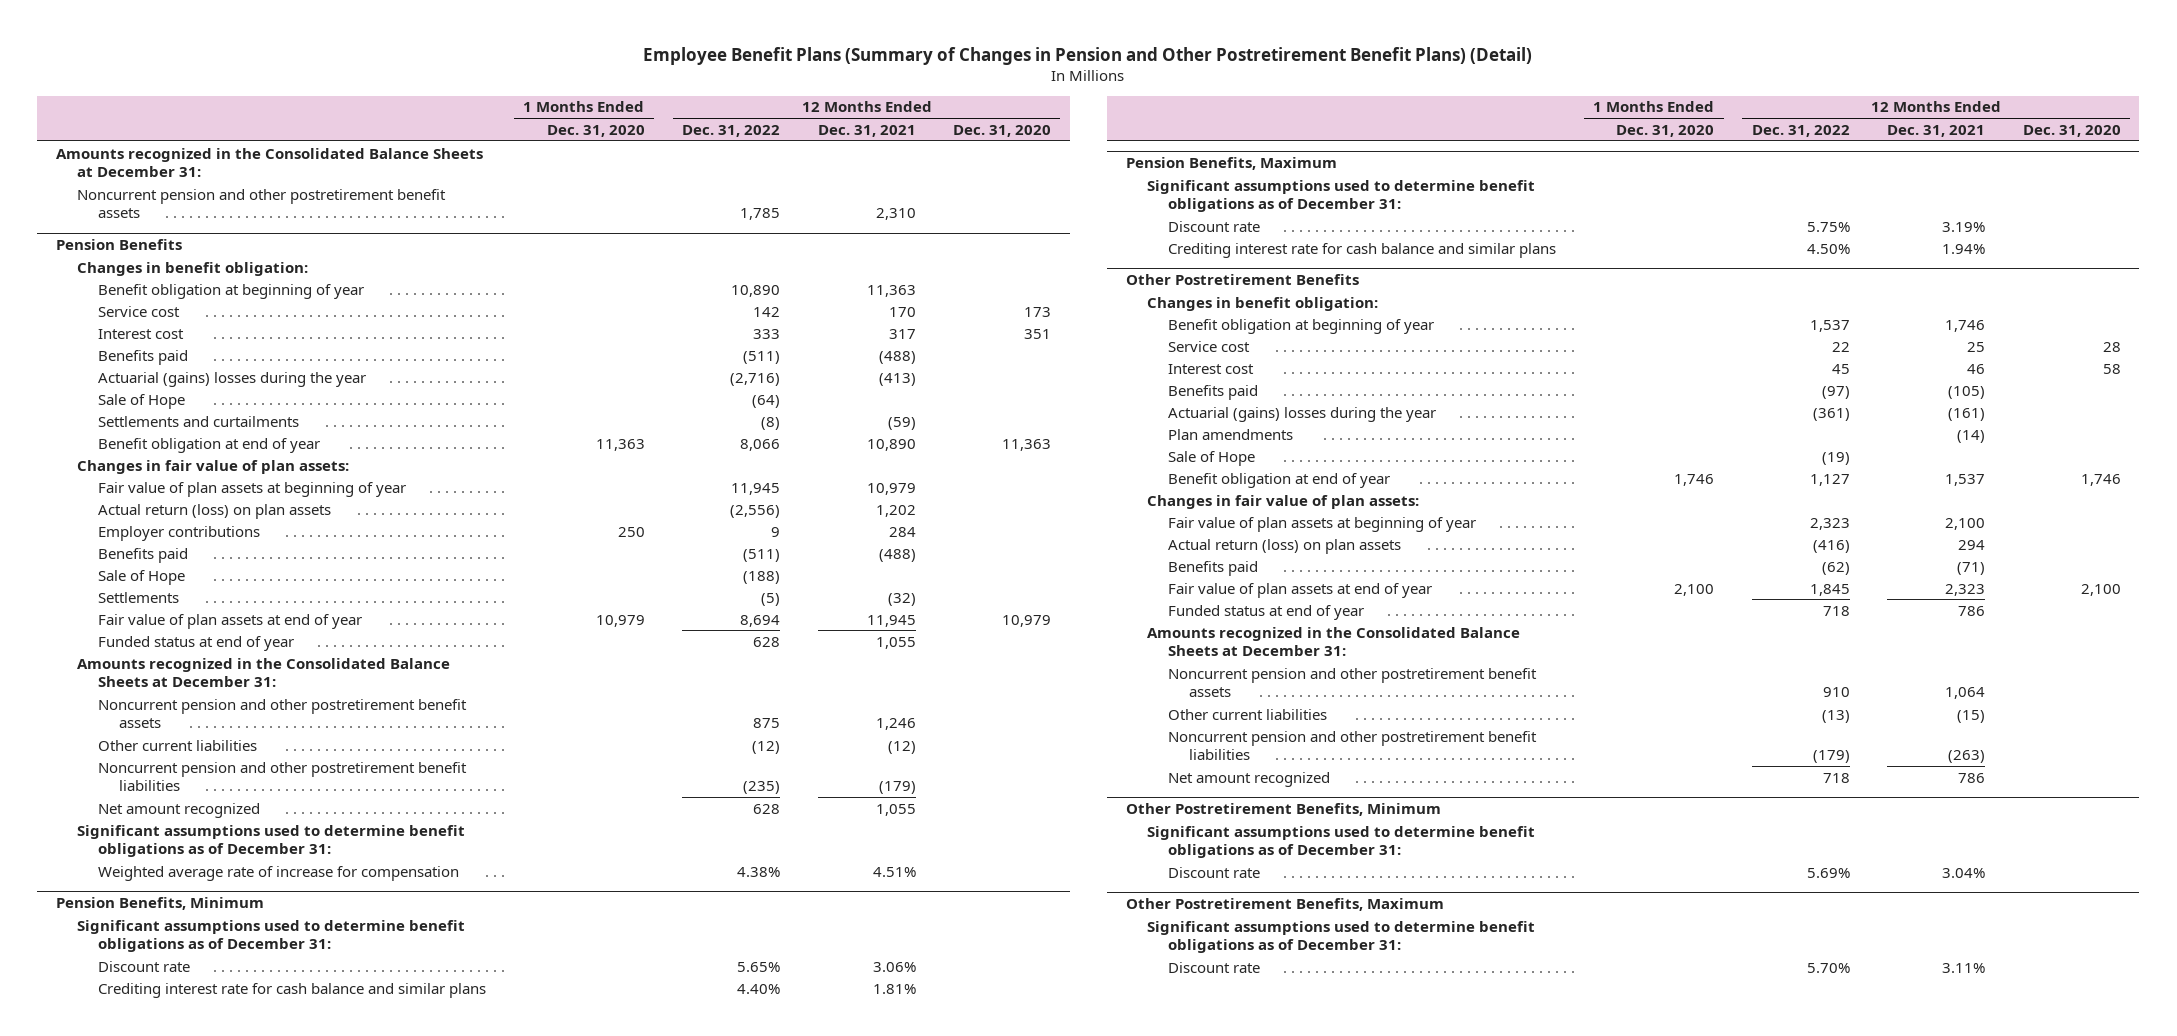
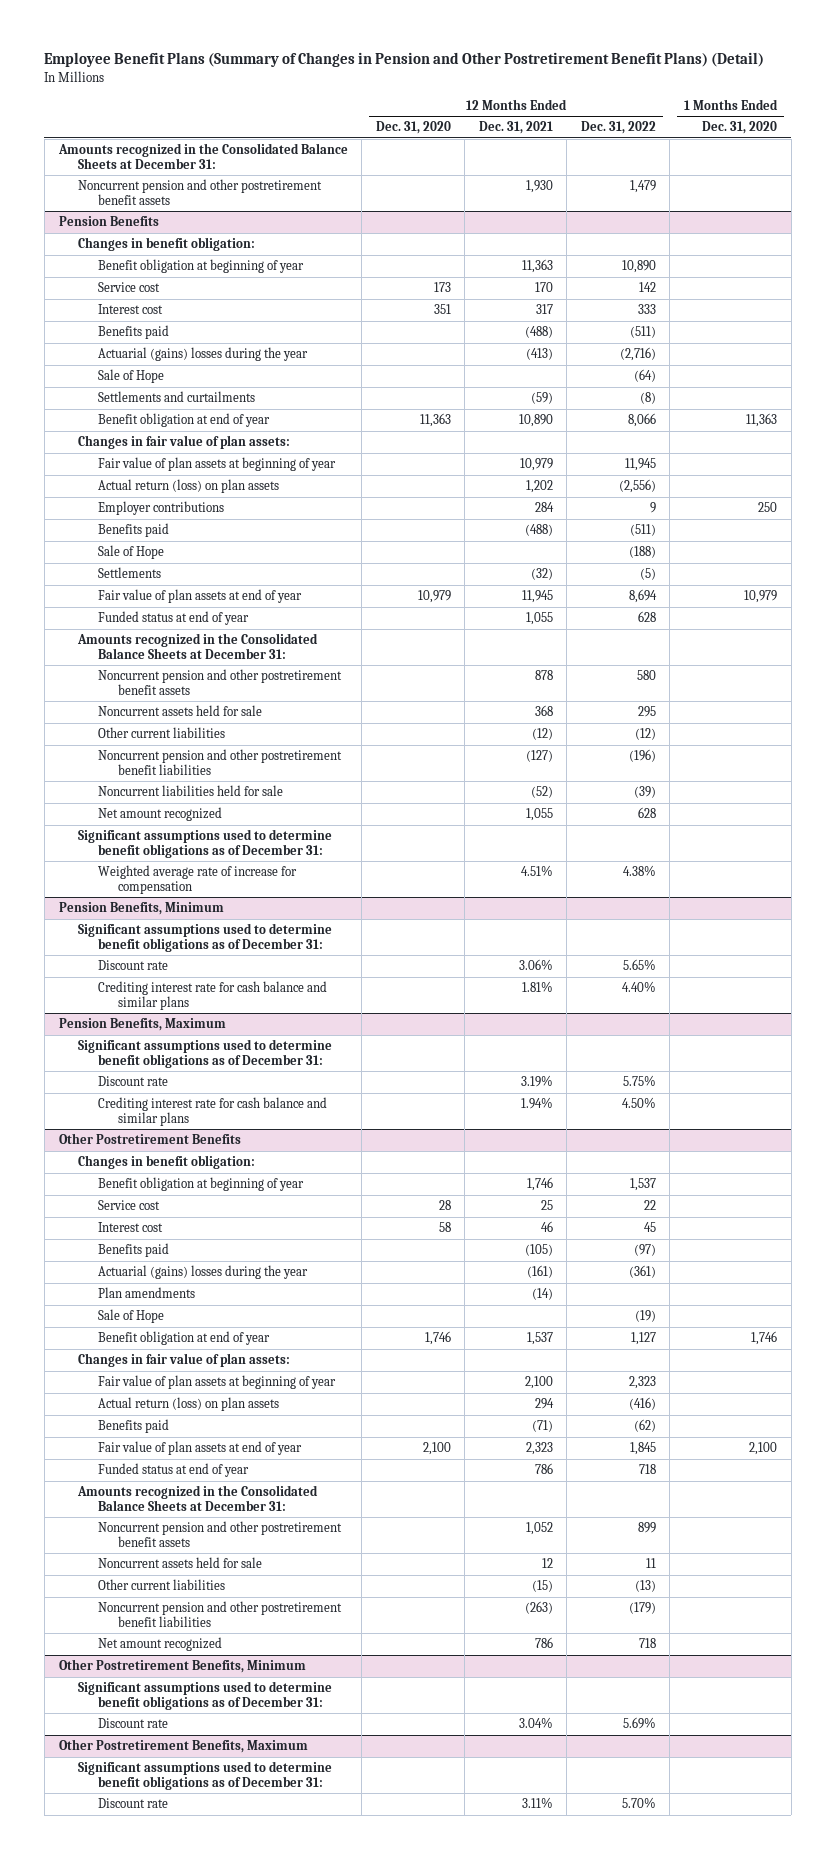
[740,207,781,220] 1,785 -> [629,180,656,194] 1,479
[875,207,916,220] 2,310 -> [525,180,553,194] 1,930
[753,717,781,728] 875 -> [636,670,656,681] 580
[875,717,916,730] 1,246 -> [534,670,553,681] 878
none -> [98,705,263,717] Noncurrent assets held for sale
[743,780,781,794] (235) -> [628,749,656,763] (196)
[878,780,916,794] (179) -> [525,750,553,763] (127)
none -> [98,785,284,797] Noncurrent liabilities held for sale
[1822,686,1850,697] 910 -> [637,1522,656,1534] 899
[1945,686,1986,699] 1,064 -> [525,1522,553,1536] 1,052
none -> [98,1557,263,1569] Noncurrent assets held for sale

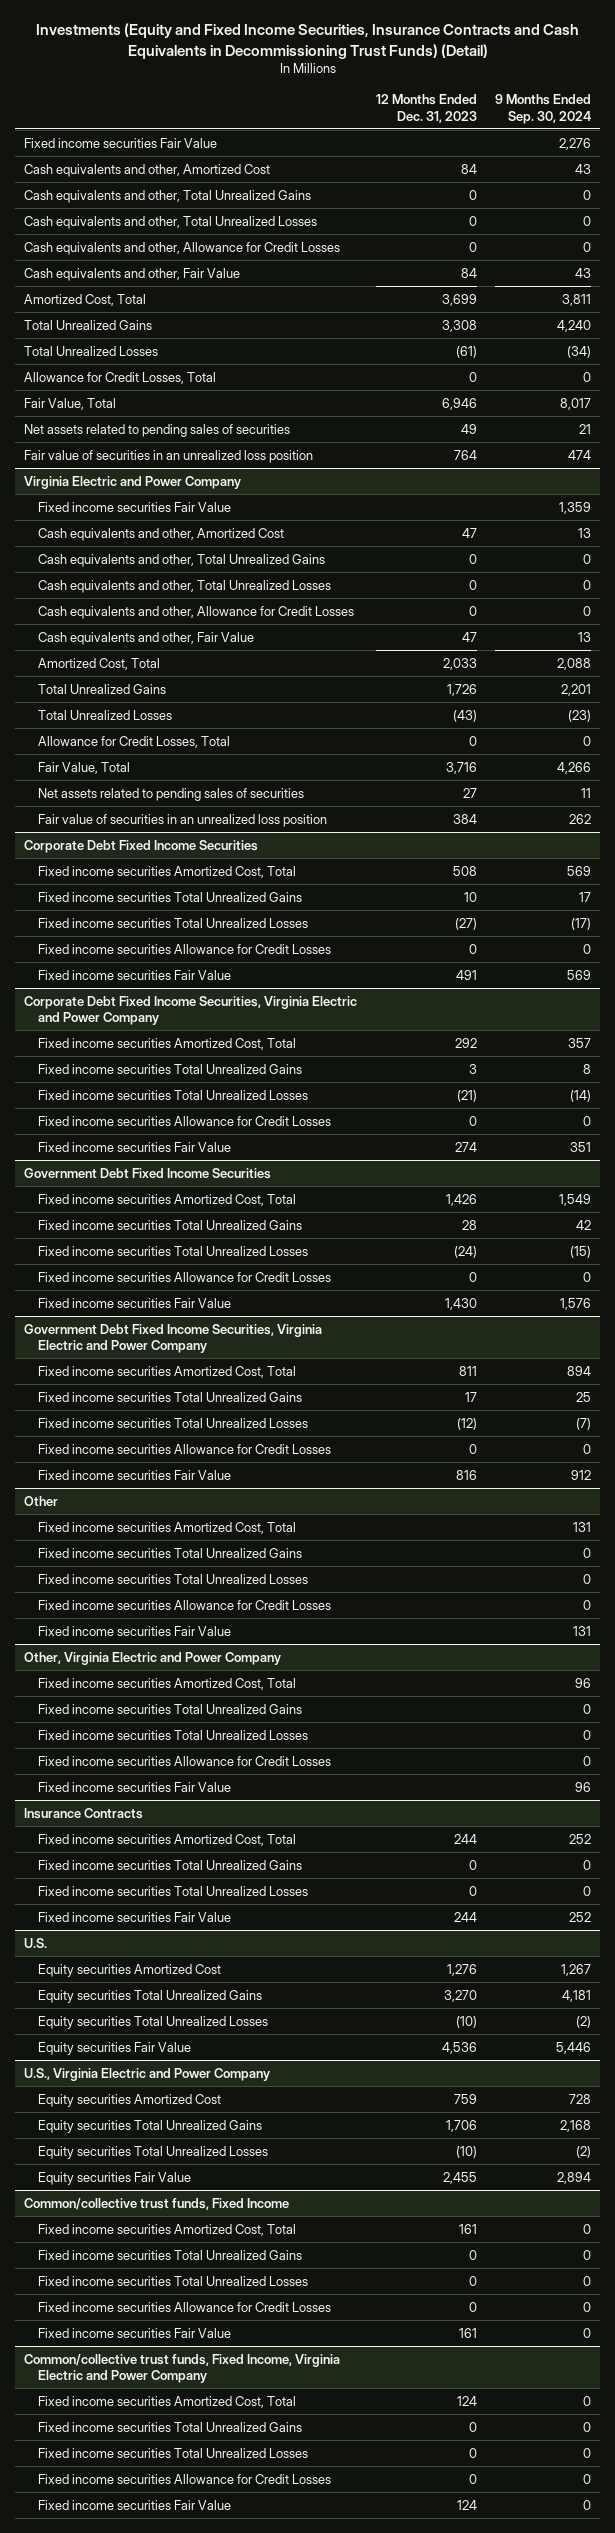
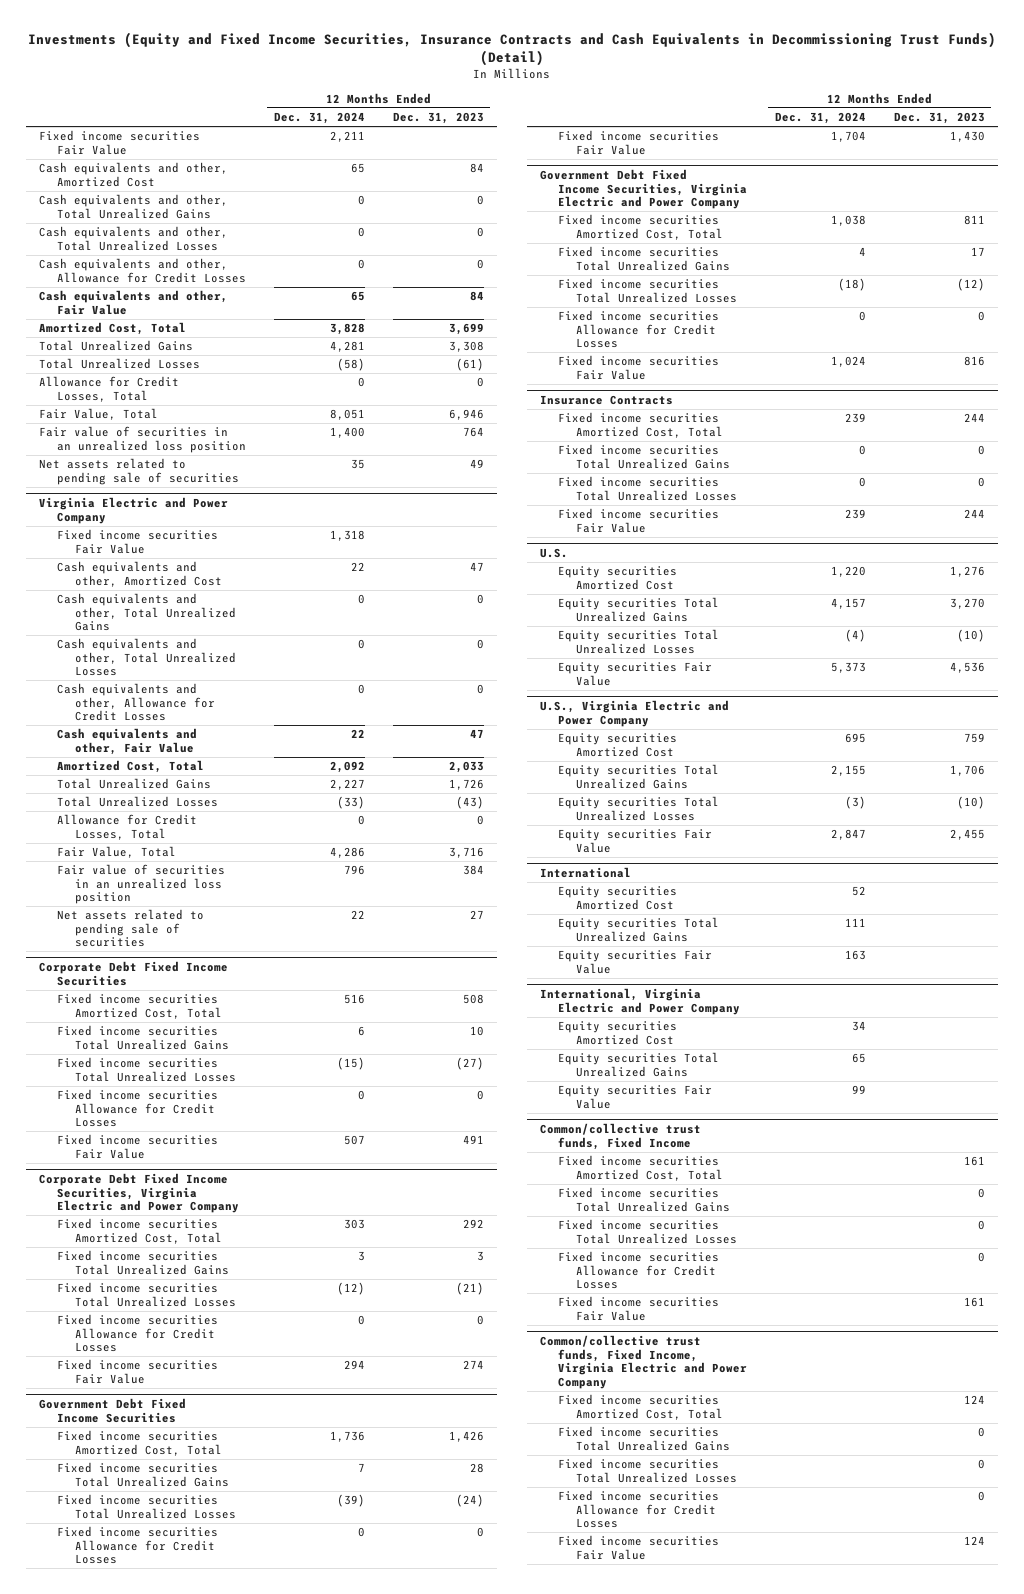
[495,94,592,125] 9 Months Ended Sep. 30, 2024 -> none
none -> [273,112,365,125] Dec. 31, 2024
[24,423,291,437] Net assets related to pending sales of securities -> none
none -> [39,458,240,485] Net assets related to pending sale of securities
[37,787,304,801] Net assets related to pending sales of securities -> none
none -> [57,909,205,948] Net assets related to pending sale of securities
[24,1495,59,1506] Other -> none
[37,1521,296,1534] Fixed income securities Amortized Cost, Total -> none
[37,1547,302,1558] Fixed income securities Total Unrealized Gains -> none
[37,1573,308,1584] Fixed income securities Total Unrealized Losses -> none
[37,1599,331,1610] Fixed income securities Allowance for Credit Losses -> none
[37,1625,231,1636] Fixed income securities Fair Value -> none
[24,1651,282,1665] Other, Virginia Electric and Power Company -> none
[37,1677,296,1690] Fixed income securities Amortized Cost, Total -> none
[37,1703,302,1714] Fixed income securities Total Unrealized Gains -> none
[37,1729,308,1740] Fixed income securities Total Unrealized Losses -> none
[37,1755,331,1766] Fixed income securities Allowance for Credit Losses -> none
[37,1781,231,1792] Fixed income securities Fair Value -> none
none -> [540,867,632,879] International
none -> [558,886,678,910] Equity securities Amortized Cost
none -> [558,917,720,942] Equity securities Total Unrealized Gains
none -> [558,950,713,974] Equity securities Fair Value
none -> [540,988,741,1015] International, Virginia Electric and Power Company
none -> [558,1021,678,1045] Equity securities Amortized Cost
none -> [558,1052,720,1077] Equity securities Total Unrealized Gains
none -> [558,1085,713,1109] Equity securities Fair Value

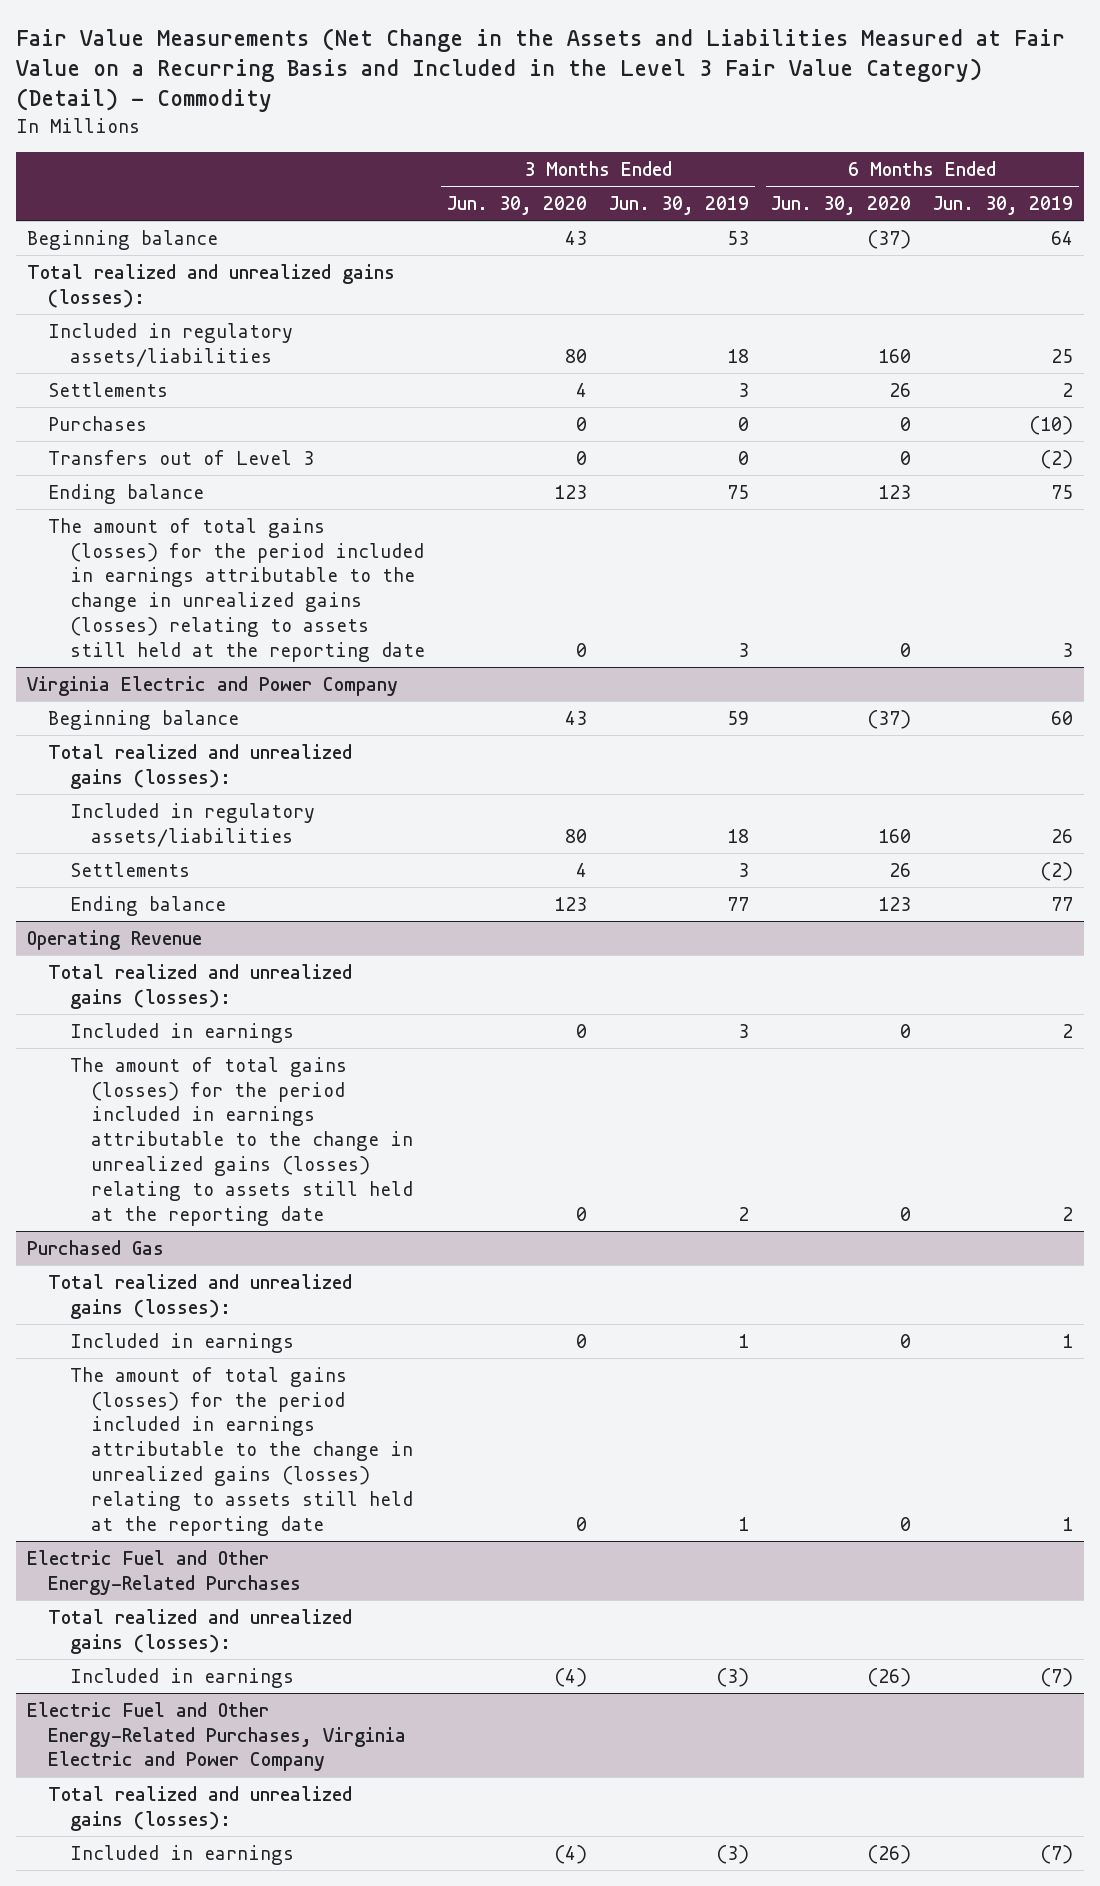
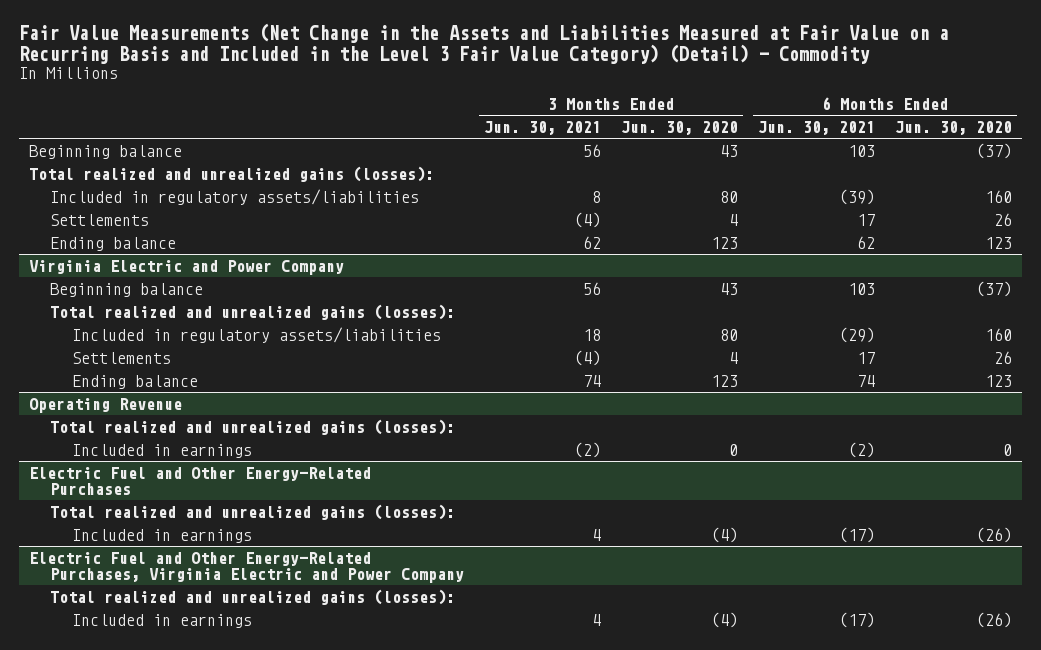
[608,195,749,215] Jun. 30, 2019 -> none
[933,195,1074,215] Jun. 30, 2019 -> none
none -> [484,121,602,136] Jun. 30, 2021
none -> [758,121,876,136] Jun. 30, 2021
[48,415,148,431] Purchases -> none
[48,449,315,465] Transfers out of Level 3 -> none
[48,517,425,662] The amount of total gains (losses) for the period included in earnings attributable to the change in unrealized gains (losses) relating to assets still held at the reporting date -> none
[69,1056,414,1226] The amount of total gains (losses) for the period included in earnings attributable to the change in unrealized gains (losses) relating to assets still held at the reporting date -> none
[26,1239,164,1255] Purchased Gas -> none
[48,1273,353,1319] Total realized and unrealized gains (losses): -> none
[69,1332,294,1353] Included in earnings -> none
[69,1366,414,1536] The amount of total gains (losses) for the period included in earnings attributable to the change in unrealized gains (losses) relating to assets still held at the reporting date -> none

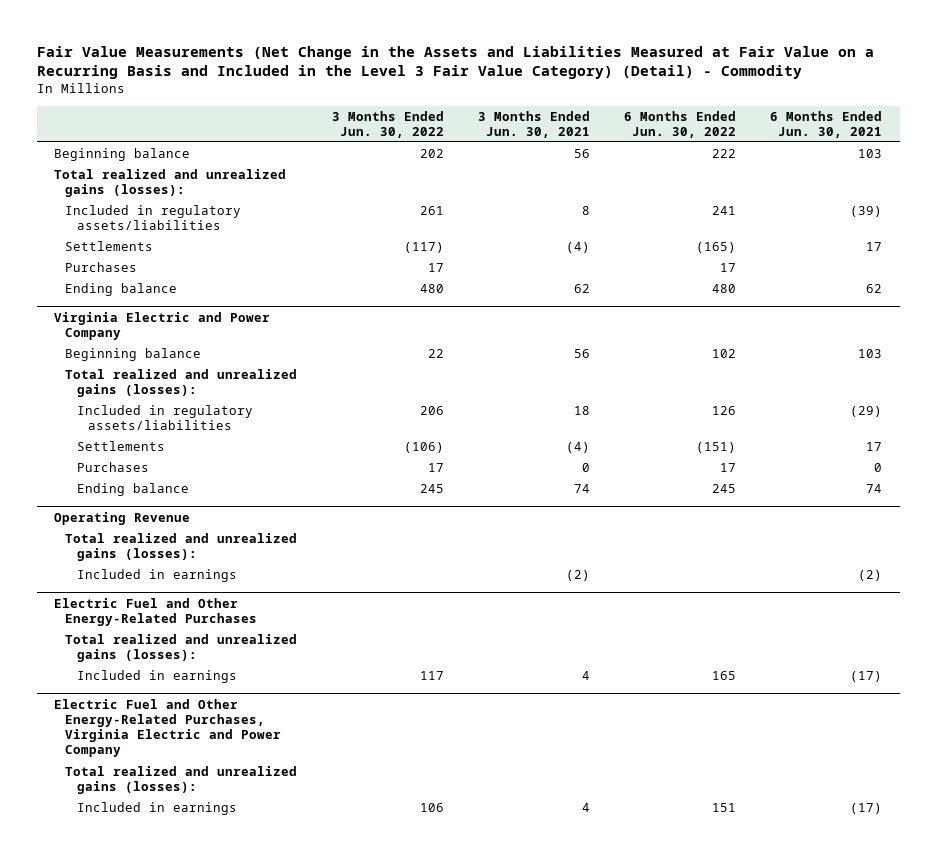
[621,121,739,136] Jun. 30, 2020 -> none
[895,121,1013,136] Jun. 30, 2020 -> none
none -> [331,110,444,138] 3 Months Ended Jun. 30, 2022
none -> [624,110,737,138] 6 Months Ended Jun. 30, 2022
none -> [65,262,138,273] Purchases
none -> [76,462,149,473] Purchases

